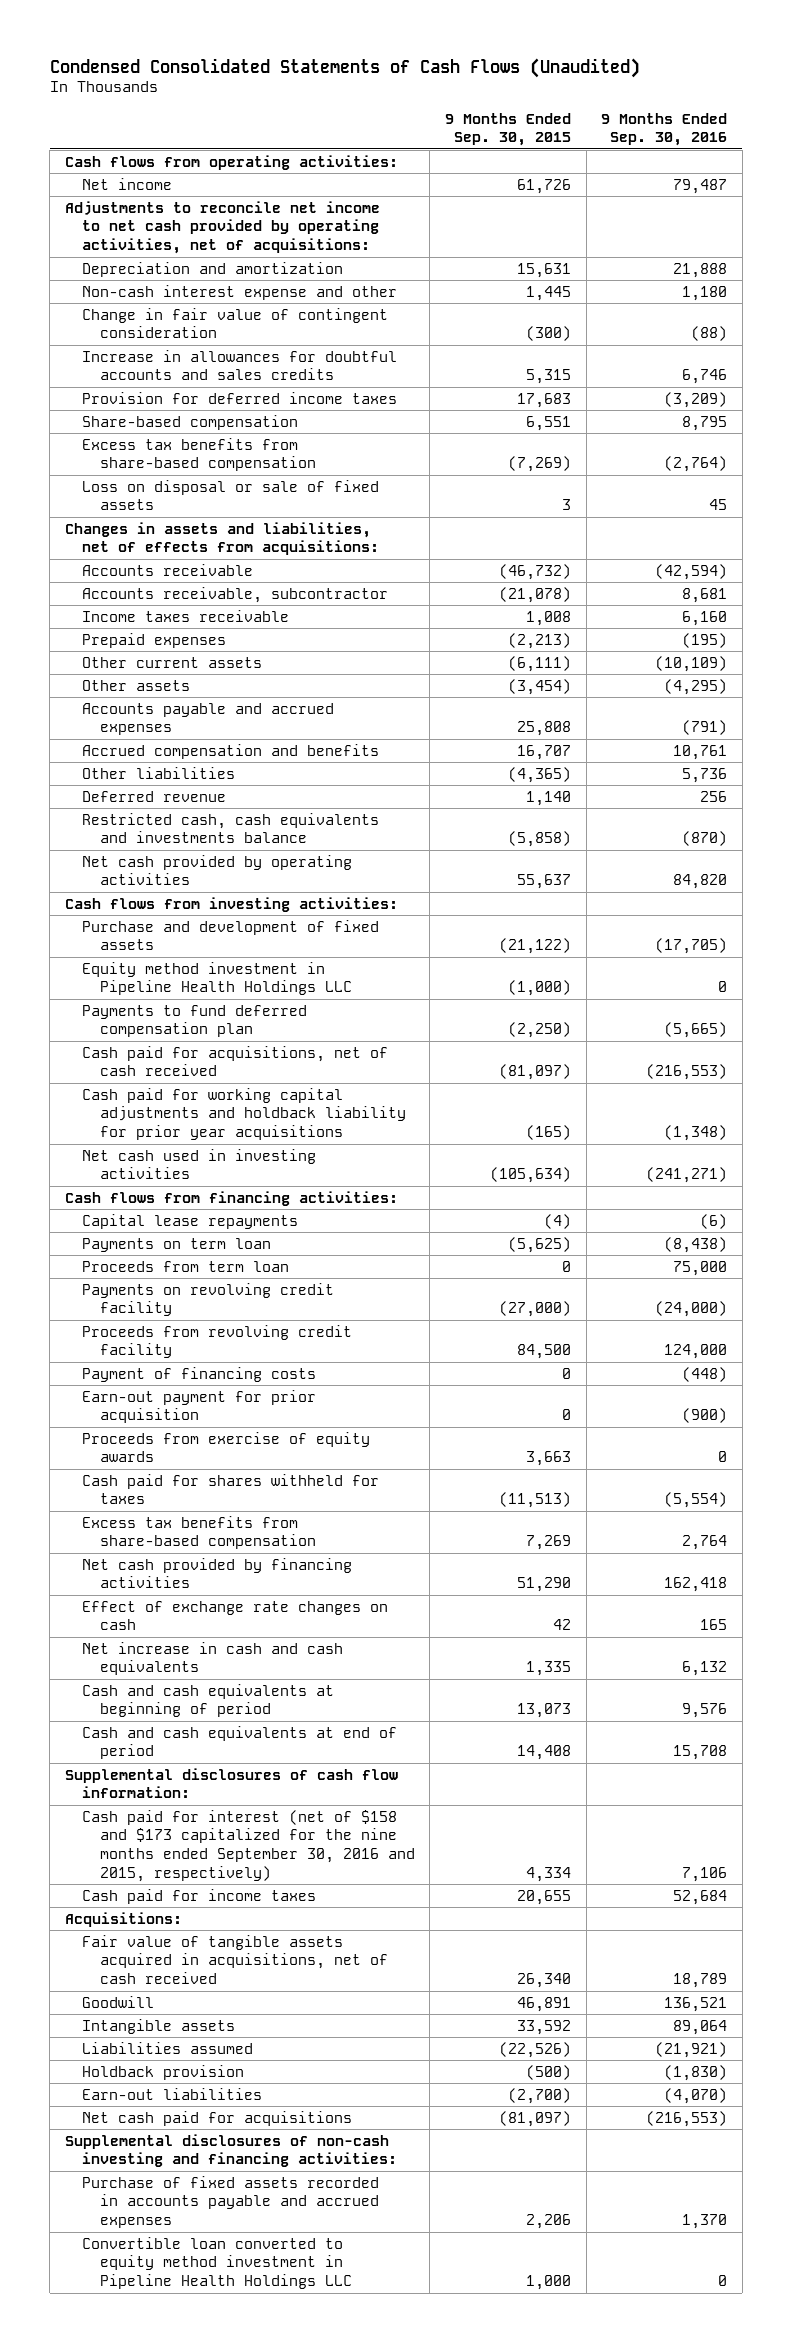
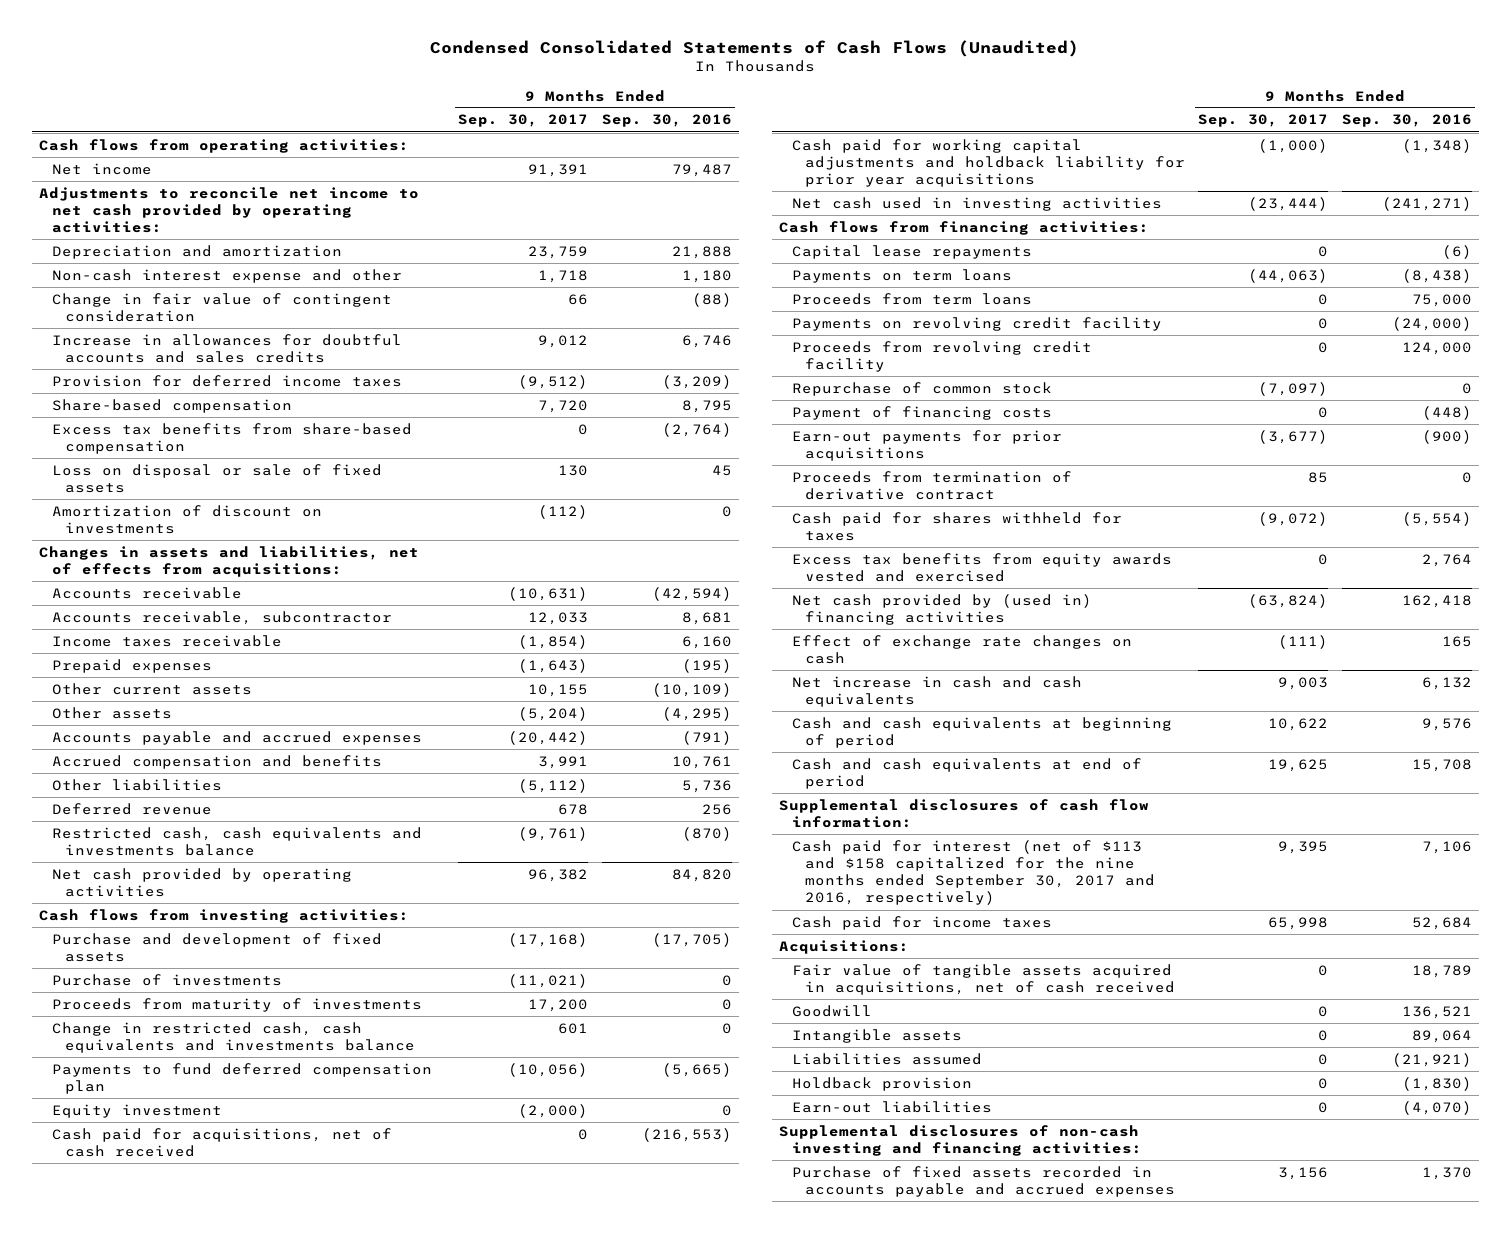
[445,112,572,147] 9 Months Ended Sep. 30, 2015 -> none
none -> [458,114,589,128] Sep. 30, 2017
[65,200,381,254] Adjustments to reconcile net income to net cash provided by operating activities, net of acquisitions: -> [38,186,419,234] Adjustments to reconcile net income to net cash provided by operating activities:
none -> [51,504,322,534] Amortization of discount on investments
[82,961,352,996] Equity method investment in Pipeline Health Holdings LLC -> none
none -> [51,973,282,986] Purchase of investments
none -> [51,997,422,1012] Proceeds from maturity of investments
none -> [51,1021,415,1053] Change in restricted cash, cash equivalents and investments balance
none -> [51,1103,222,1118] Equity investment
[82,1237,272,1252] Payments on term loan -> [791,268,1012,283] Payments on term loans
[82,1260,290,1272] Proceeds from term loan -> [791,292,1032,305] Proceeds from term loans
none -> [791,381,1052,396] Repurchase of common stock
[82,1431,371,1463] Proceeds from exercise of equity awards -> none
[82,1389,317,1424] Earn-out payment for prior acquisition -> [791,429,1062,461] Earn-out payments for prior acquisitions
none -> [791,470,1072,500] Proceeds from termination of derivative contract
[82,1515,316,1550] Excess tax benefits from share-based compensation -> [791,552,1172,582] Excess tax benefits from equity awards vested and exercised
[82,1557,353,1589] Net cash provided by financing activities -> [791,593,1092,625] Net cash provided by (used in) financing activities
[82,1809,415,1882] Cash paid for interest (net of $158 and $173 capitalized for the nine months ended September 30, 2016 and 2015, respectively) -> [791,839,1155,906] Cash paid for interest (net of $113 and $158 capitalized for the nine months ended September 30, 2017 and 2016, respectively)
[82,2110,353,2126] Net cash paid for acquisitions -> none
[82,2236,352,2289] Convertible loan converted to equity method investment in Pipeline Health Holdings LLC -> none

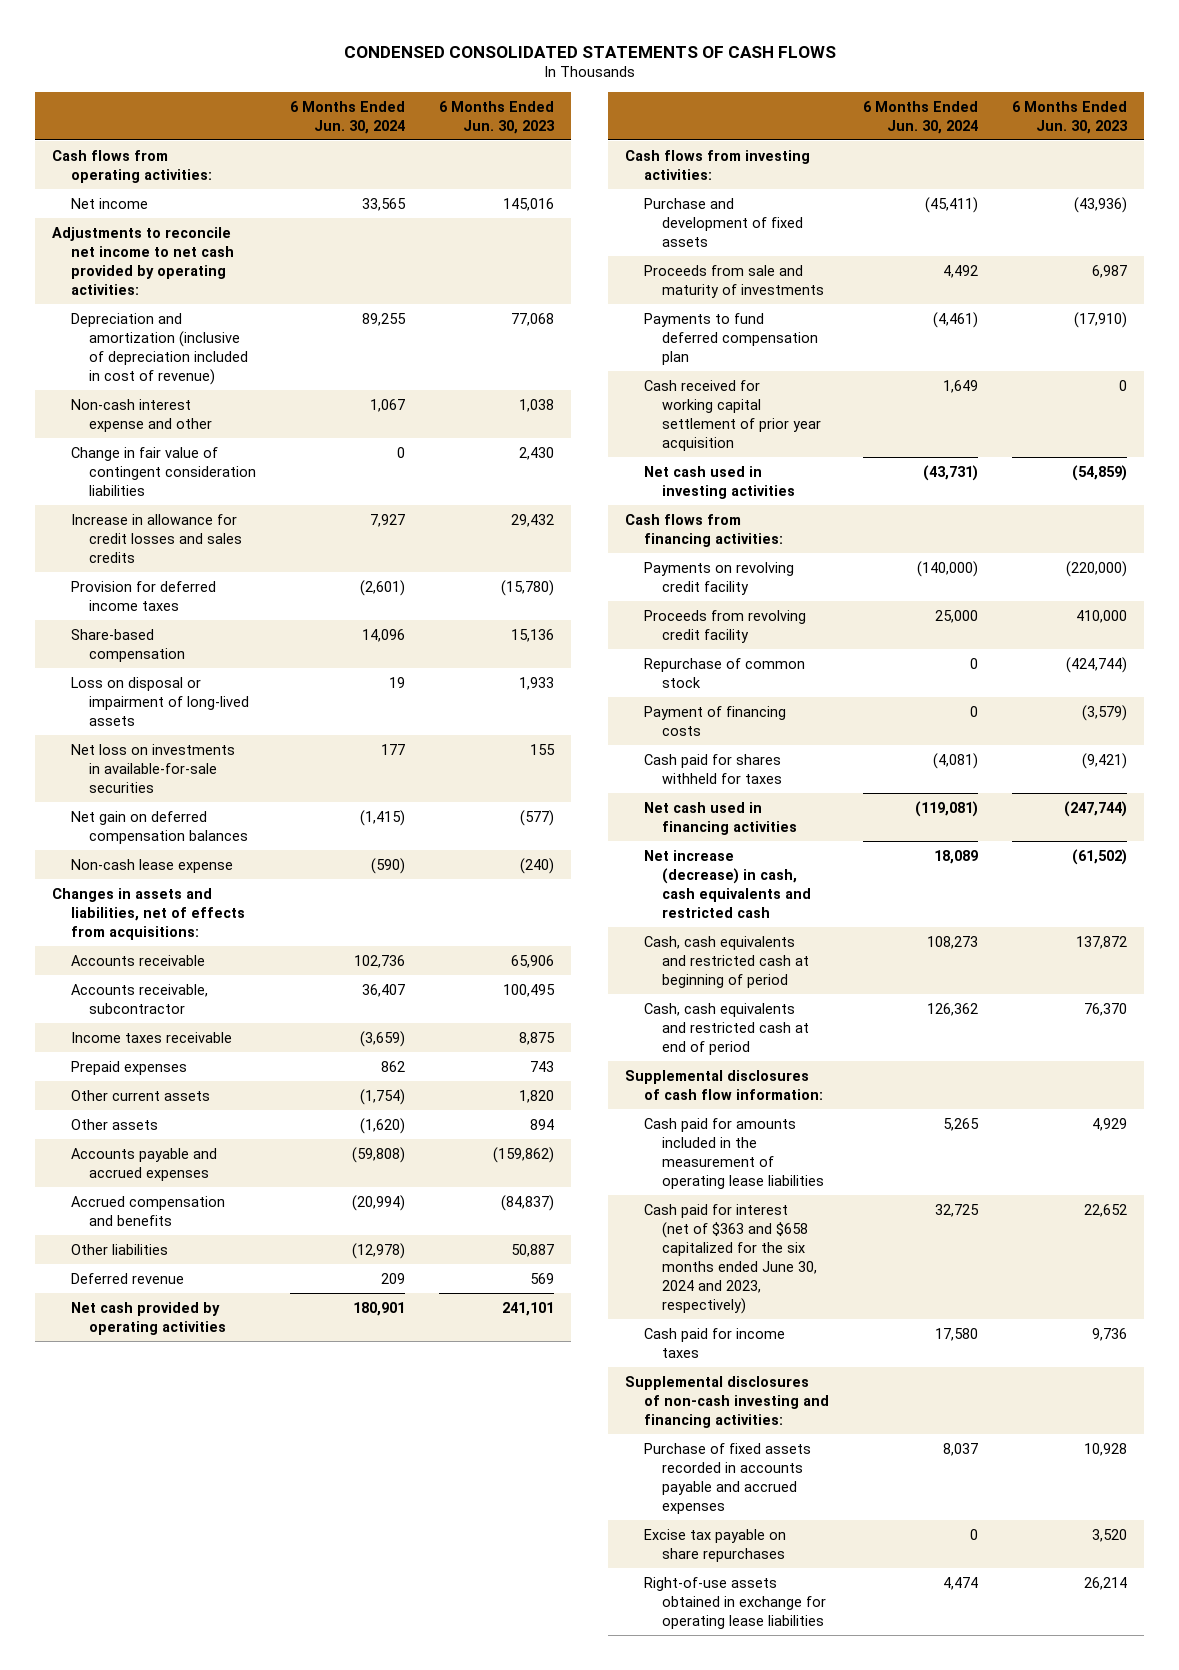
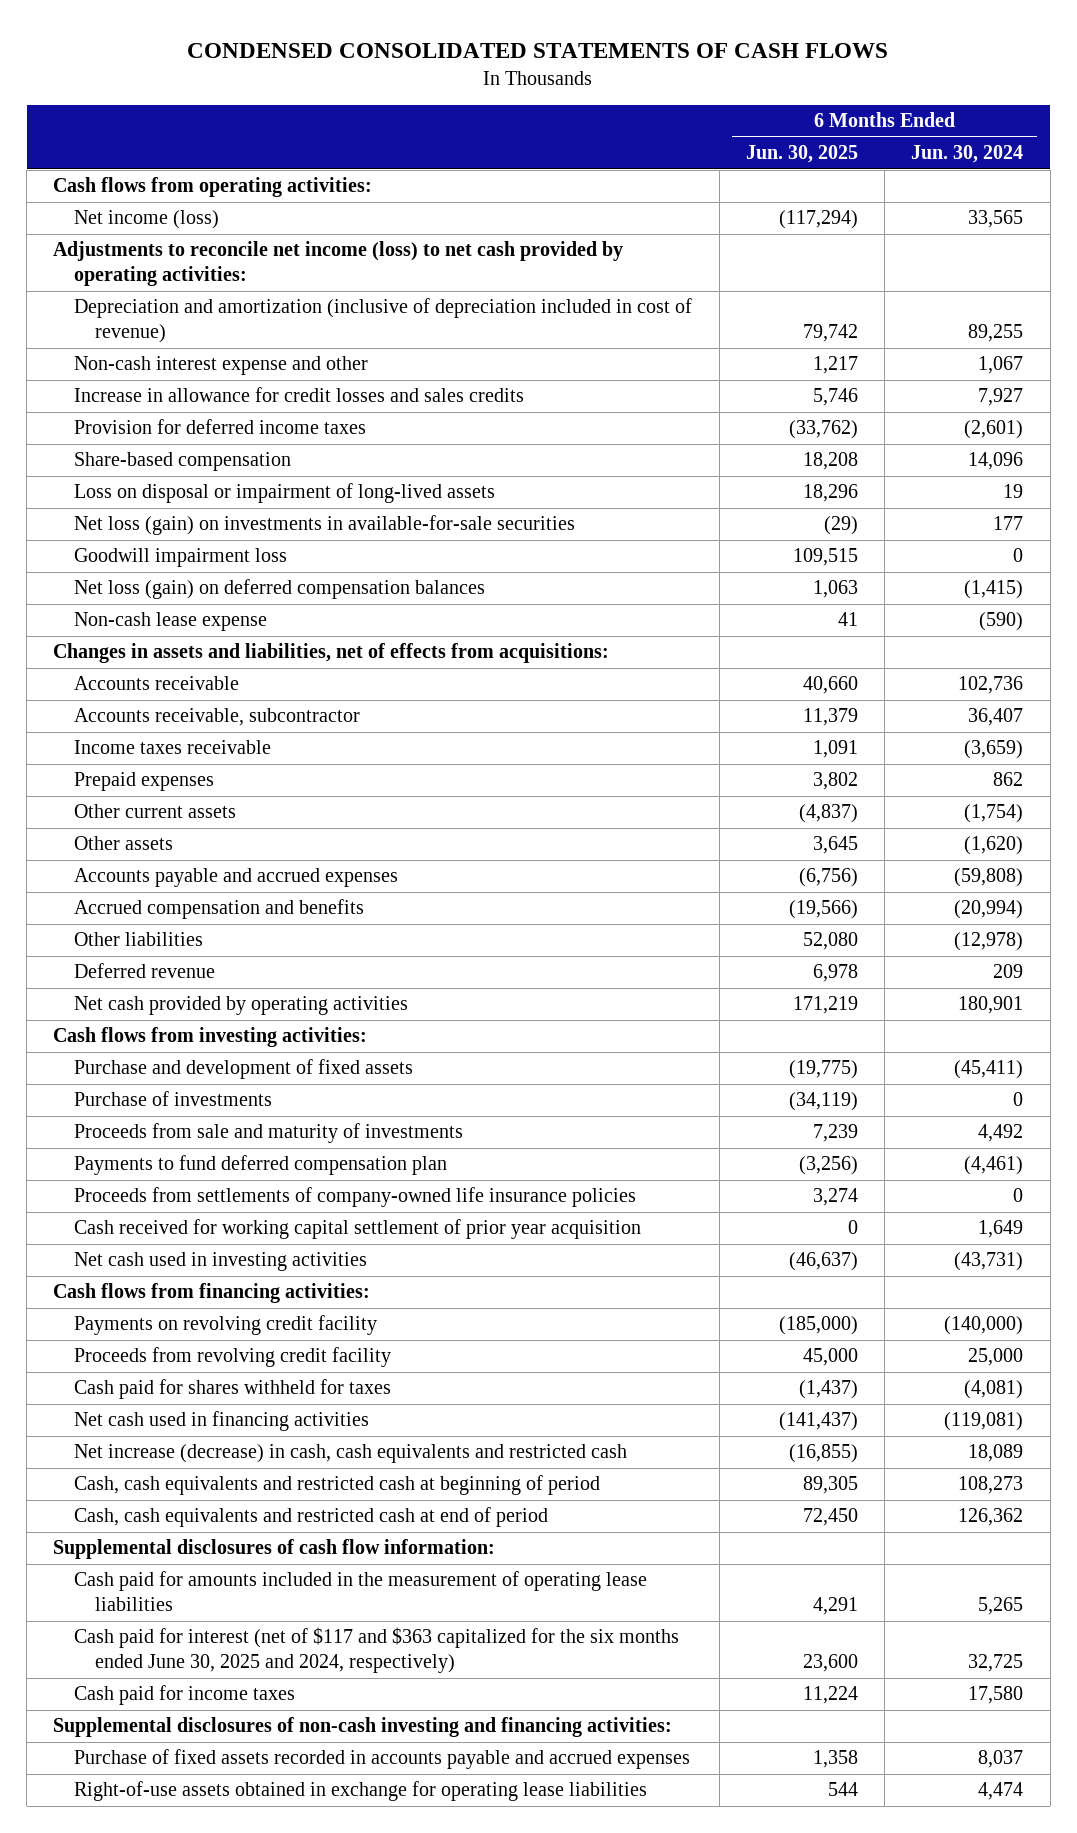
[439,100,556,134] 6 Months Ended Jun. 30, 2023 -> none
none -> [745,145,858,164] Jun. 30, 2025
[70,197,148,209] Net income -> [74,210,220,230] Net income (loss)
[51,226,234,295] Adjustments to reconcile net income to net cash provided by operating activities: -> [53,241,624,287] Adjustments to reconcile net income (loss) to net cash provided by operating activities:
[70,446,257,496] Change in fair value of contingent consideration liabilities -> none
[70,743,235,793] Net loss on investments in available-for-sale securities -> [74,515,576,536] Net loss (gain) on investments in available-for-sale securities
none -> [74,548,288,568] Goodwill impairment loss
[70,810,249,844] Net gain on deferred compensation balances -> [74,579,486,600] Net loss (gain) on deferred compensation balances
none -> [74,1091,273,1107] Purchase of investments
none -> [74,1187,637,1208] Proceeds from settlements of company-owned life insurance policies
[643,657,805,688] Repurchase of common stock -> none
[643,705,786,736] Payment of financing costs -> none
[643,1203,818,1314] Cash paid for interest (net of $363 and $658 capitalized for the six months ended June 30, 2024 and 2023, respectively) -> [74,1627,680,1674] Cash paid for interest (net of $117 and $363 capitalized for the six months ended June 30, 2025 and 2024, respectively)
[643,1528,786,1562] Excise tax payable on share repurchases -> none

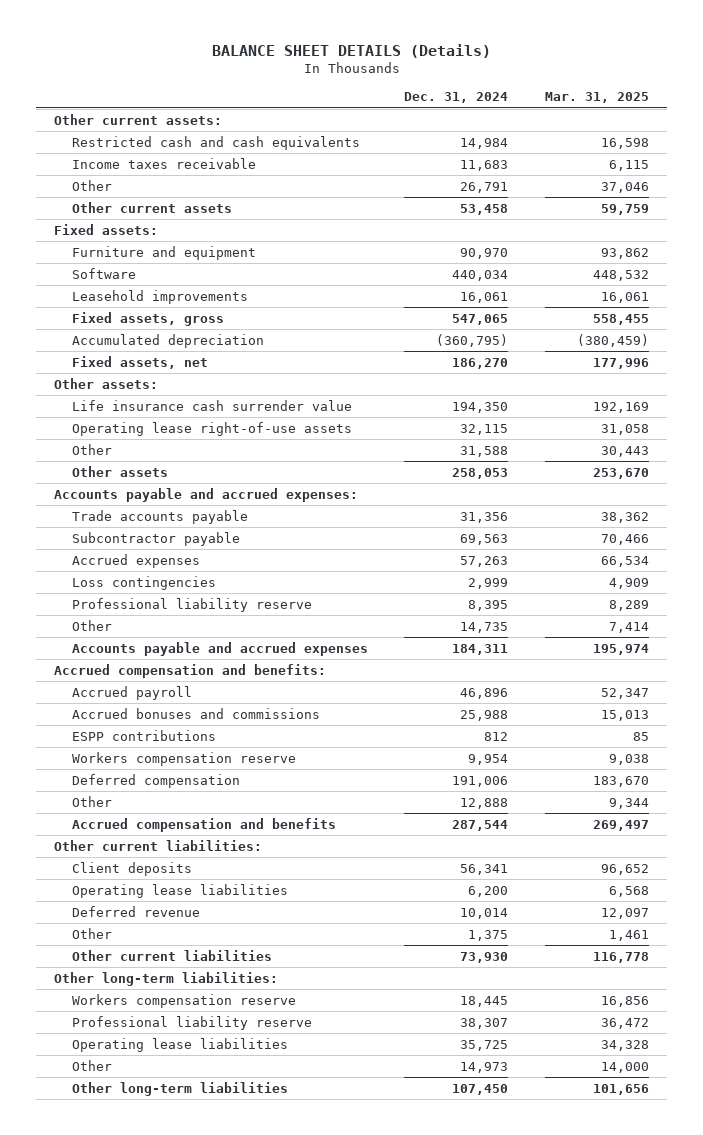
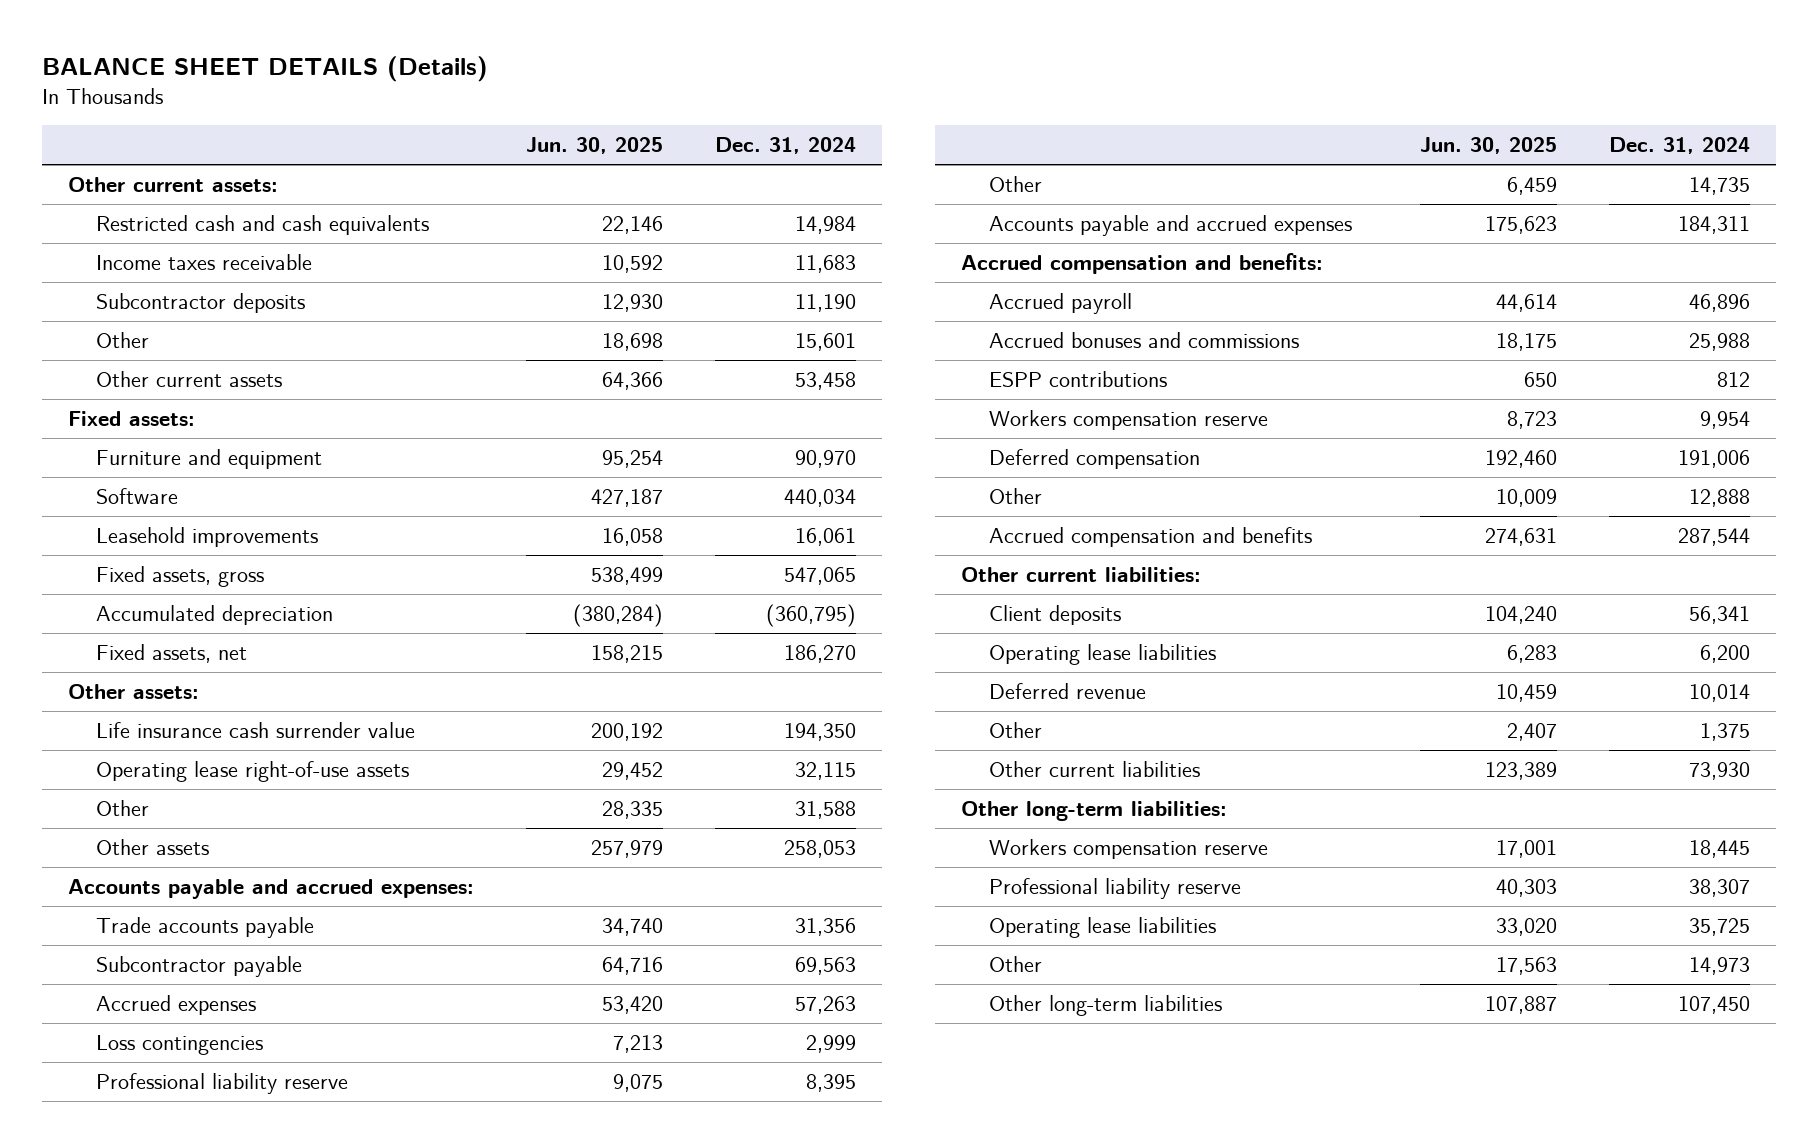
[544,92,649,104] Mar. 31, 2025 -> none
none -> [526,137,664,155] Jun. 30, 2025
none -> [95,292,305,313] Subcontractor deposits
[460,181,509,193] 26,791 -> [795,332,857,351] 15,601

